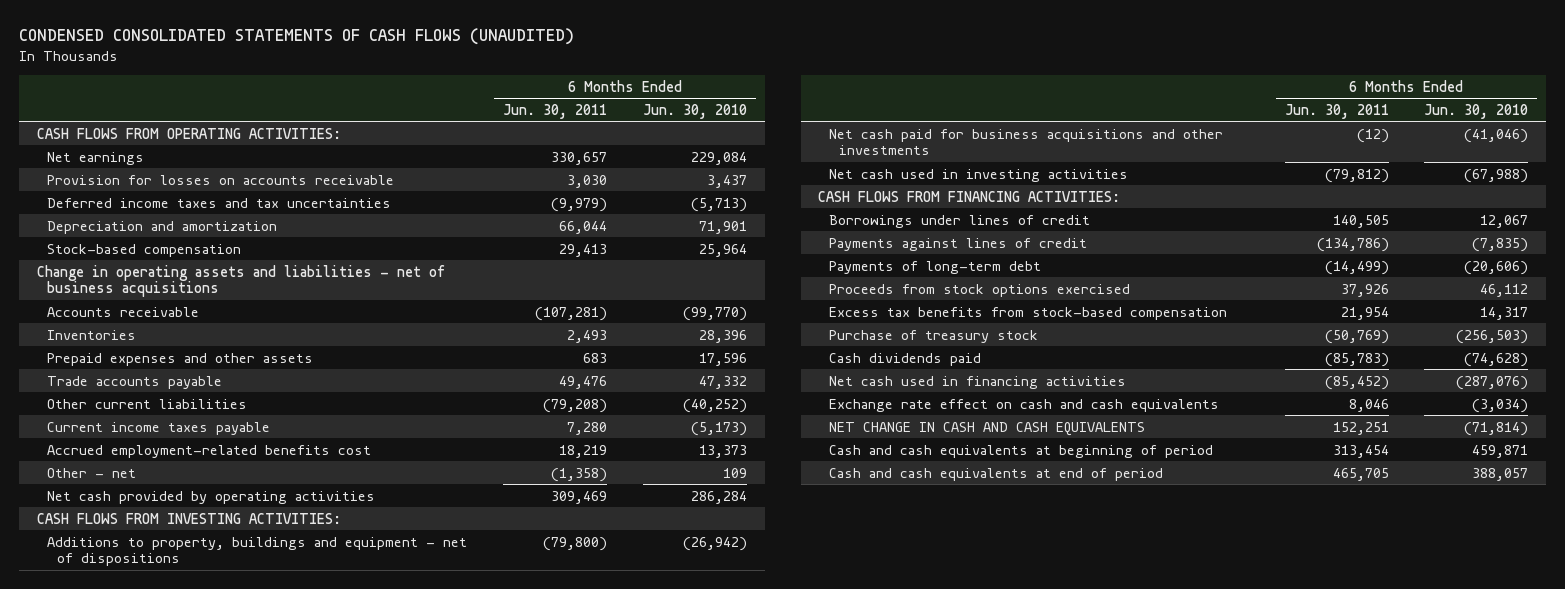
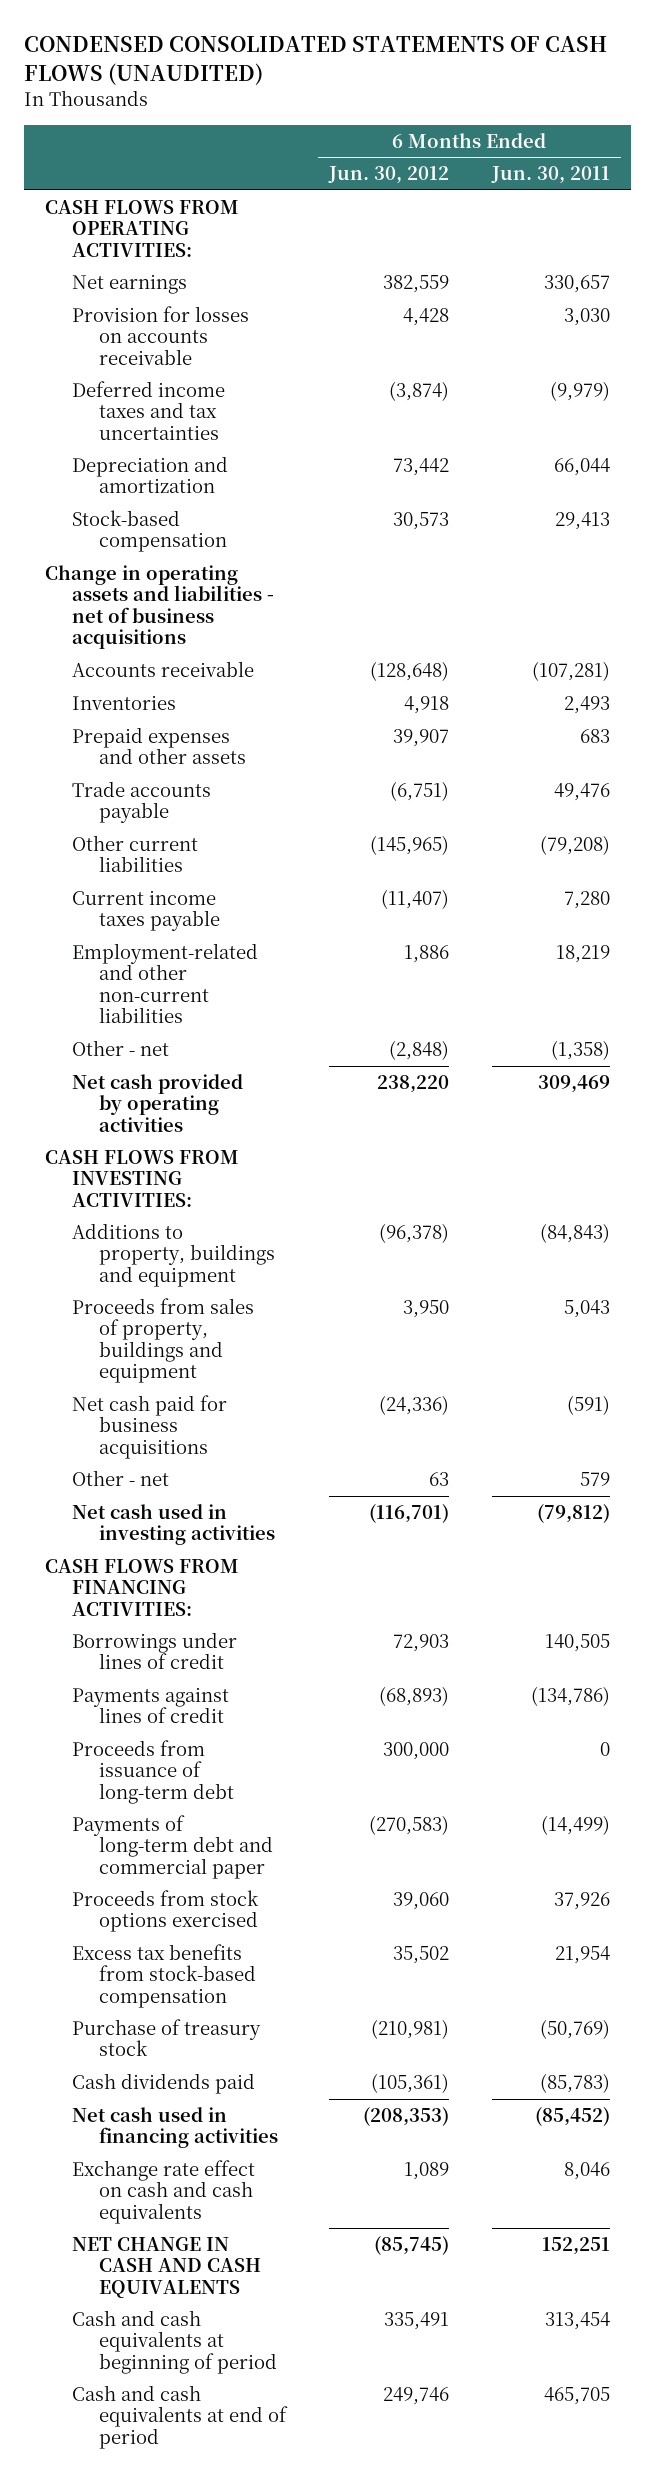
[642,103,747,119] Jun. 30, 2010 -> none
none -> [327,166,449,185] Jun. 30, 2012
[46,444,371,458] Accrued employment-related benefits cost -> [72,943,259,1024] Employment-related and other non-current liabilities
[46,536,467,567] Additions to property, buildings and equipment - net of dispositions -> [72,1223,275,1287] Additions to property, buildings and equipment
[542,536,607,551] (79,800) -> [539,1223,610,1244] (84,843)
none -> [72,1298,255,1384] Proceeds from sales of property, buildings and equipment
none -> [72,1395,228,1459] Net cash paid for business acquisitions
[828,128,1223,156] Net cash paid for business acquisitions and other investments -> [72,1470,170,1487] Other - net
[1356,128,1389,143] (12) -> [579,1472,610,1487] 579
none -> [72,1740,234,1804] Proceeds from issuance of long-term debt
[828,260,1041,274] Payments of long-term debt -> [72,1815,273,1879] Payments of long-term debt and commercial paper

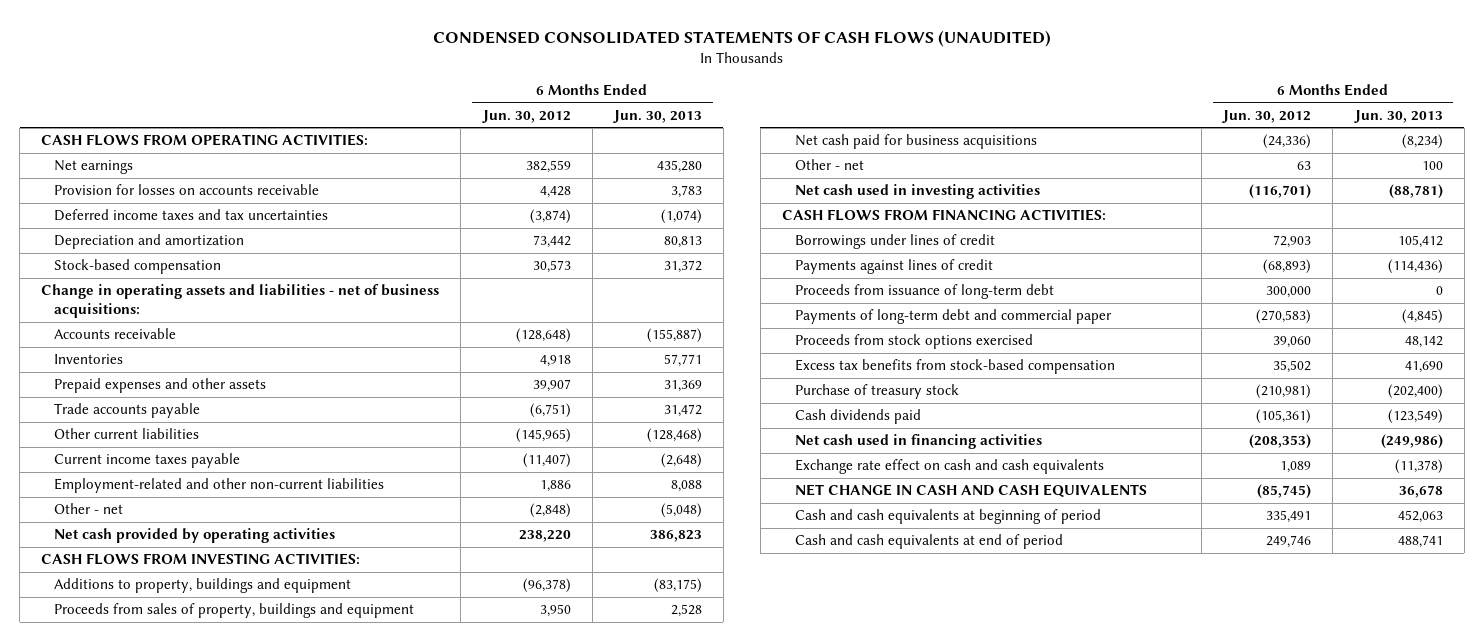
[490,166,610,185] Jun. 30, 2011 -> none
none -> [612,109,702,123] Jun. 30, 2013
[45,565,275,650] Change in operating assets and liabilities - net of business acquisitions -> [41,284,440,319] Change in operating assets and liabilities - net of business acquisitions:

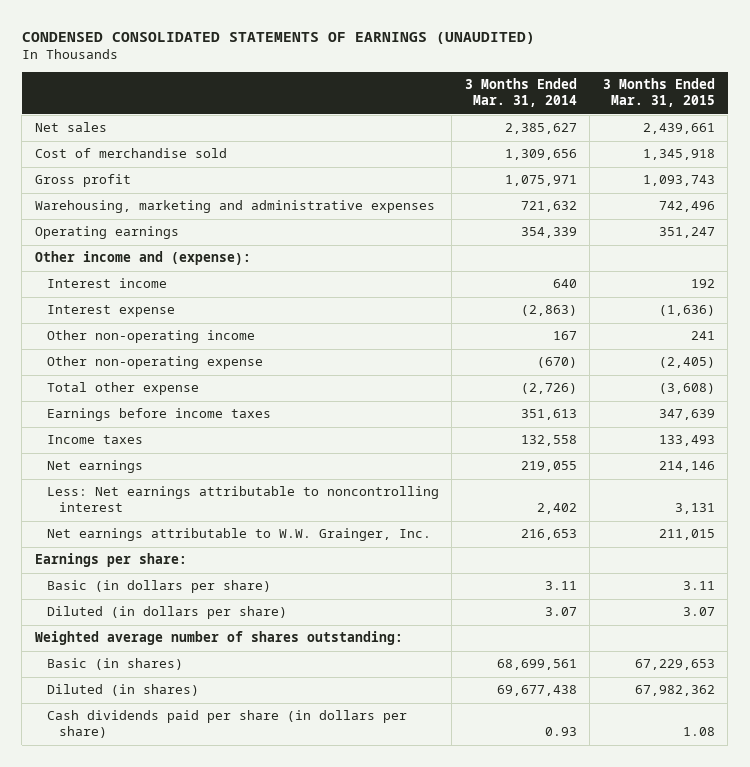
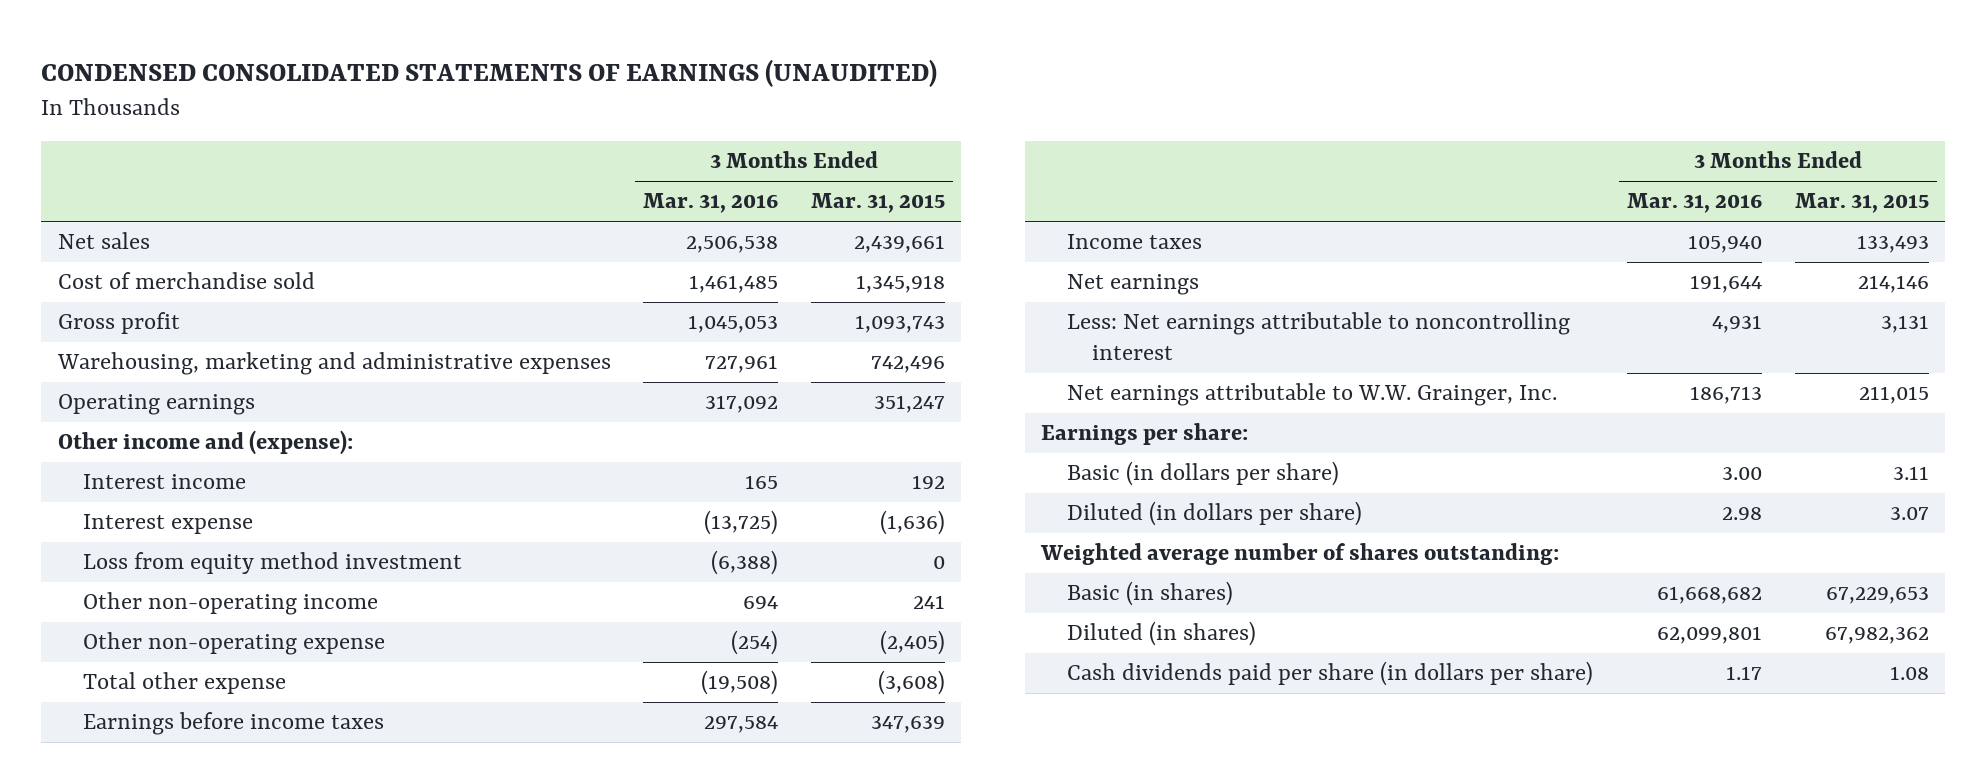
[464,78,577,108] 3 Months Ended Mar. 31, 2014 -> none
none -> [643,193,779,214] Mar. 31, 2016
none -> [82,552,462,575] Loss from equity method investment

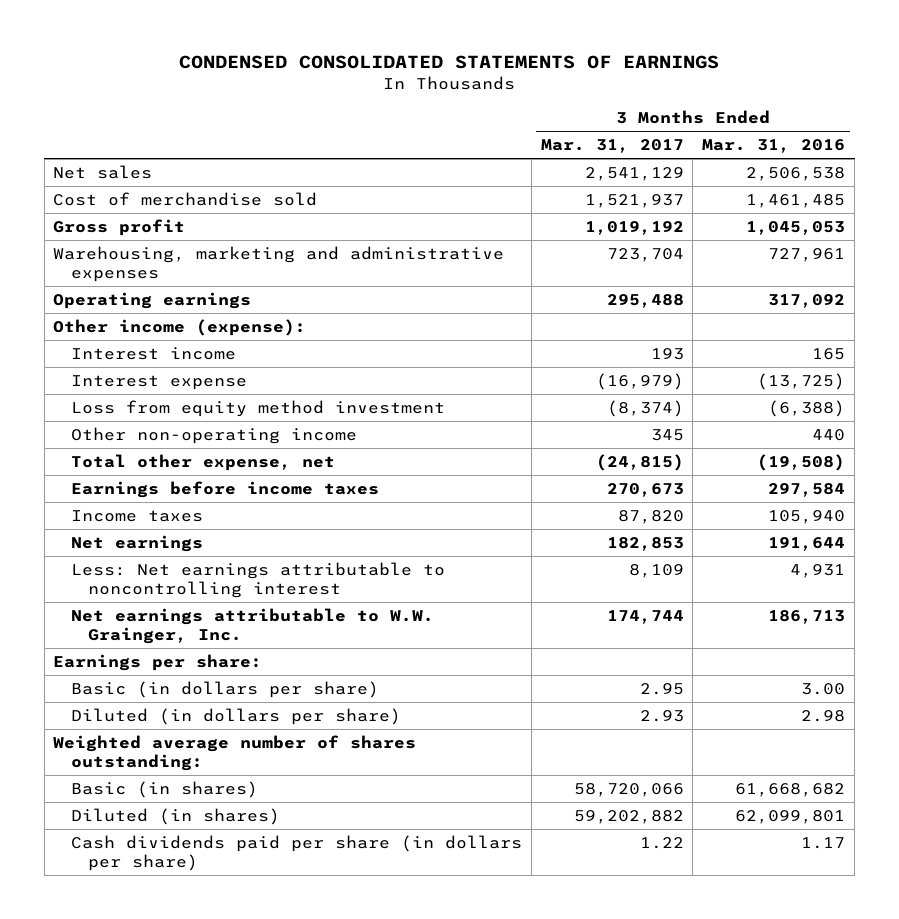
[41,58,938,87] CONDENSED CONSOLIDATED STATEMENTS OF EARNINGS (UNAUDITED) -> [179,55,720,70] CONDENSED CONSOLIDATED STATEMENTS OF EARNINGS
[810,193,945,214] Mar. 31, 2015 -> none
none -> [540,138,684,153] Mar. 31, 2017
[57,430,353,456] Other income and (expense): -> [53,318,307,336] Other income (expense):
[82,632,385,656] Other non-operating expense -> none
[743,596,779,610] 694 -> [812,428,846,441] 440
[82,672,286,695] Total other expense -> [70,453,335,471] Total other expense, net

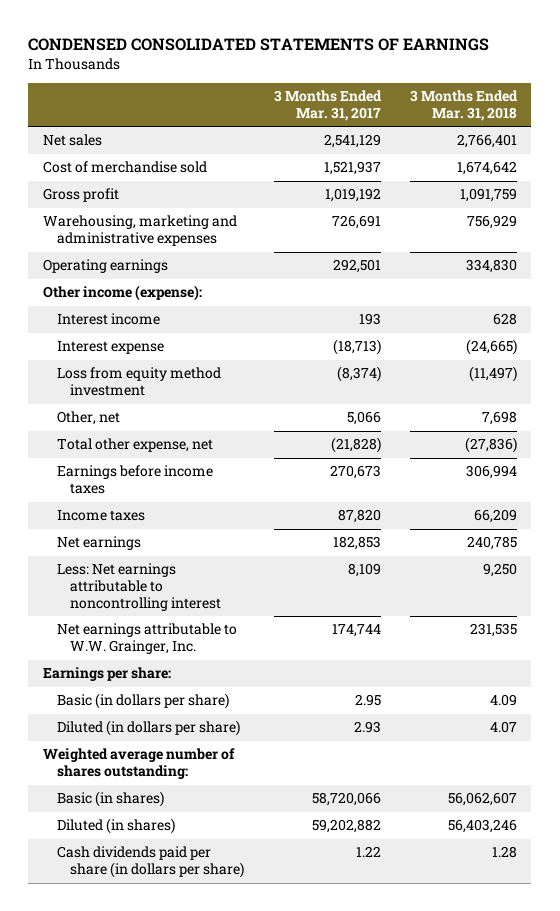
[702,138,846,153] Mar. 31, 2016 -> none
none -> [409,90,518,122] 3 Months Ended Mar. 31, 2018
[606,247,684,262] 723,704 -> [331,215,381,230] 726,691
[606,293,684,308] 295,488 -> [332,259,381,274] 292,501
[595,372,684,390] (16,979) -> [332,339,381,356] (18,713)
[70,426,357,444] Other non-operating income -> [56,411,120,426] Other, net
[650,428,684,441] 345 -> [346,411,381,426] 5,066
[595,453,684,471] (24,815) -> [330,437,381,454] (21,828)

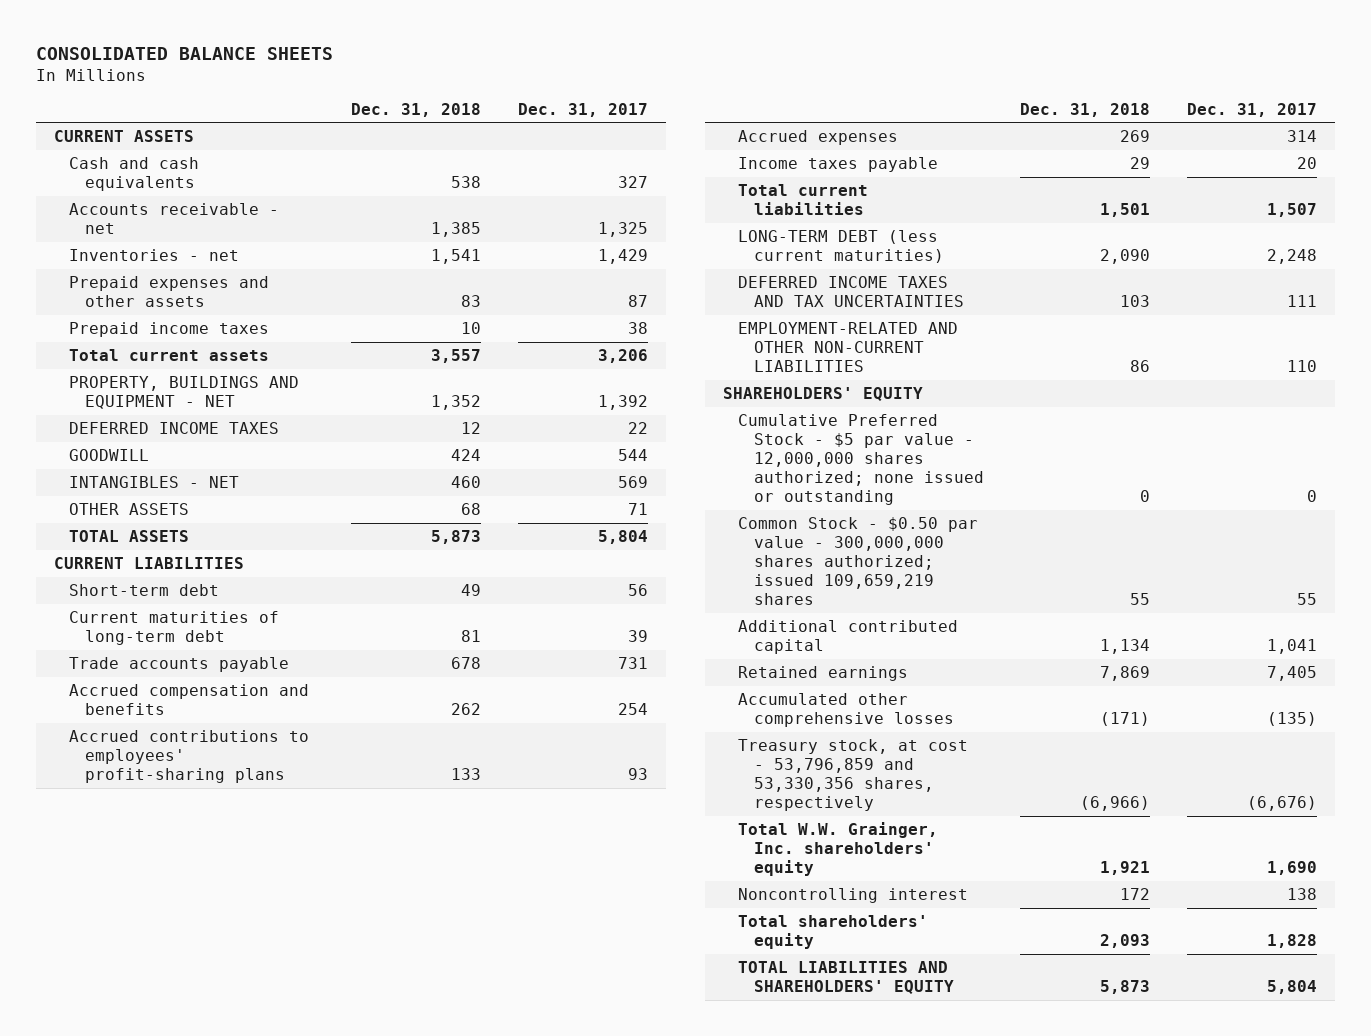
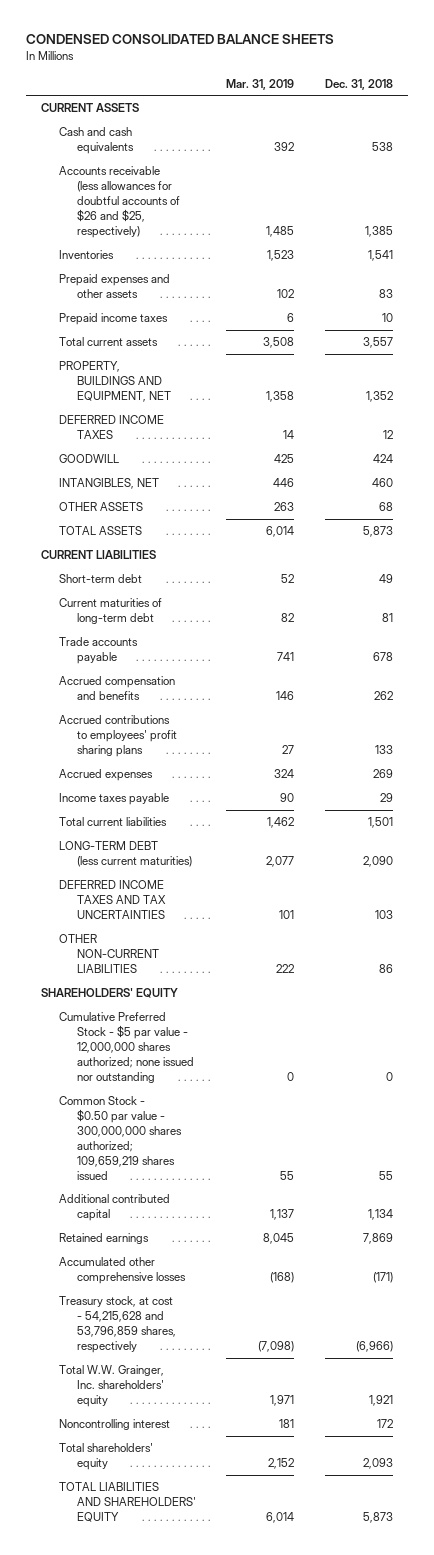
[35,46,333,60] CONSOLIDATED BALANCE SHEETS -> [25,33,334,44] CONDENSED CONSOLIDATED BALANCE SHEETS
[517,102,648,117] Dec. 31, 2017 -> none
none -> [226,78,295,90] Mar. 31, 2019
[69,202,280,234] Accounts receivable - net -> [58,166,180,238] Accounts receivable (less allowances for doubtful accounts of $26 and $25, respectively)
[69,248,240,261] Inventories - net -> [58,250,114,260] Inventories
[69,375,300,409] PROPERTY, BUILDINGS AND EQUIPMENT - NET -> [58,361,171,403] PROPERTY, BUILDINGS AND EQUIPMENT, NET
[69,475,240,488] INTANGIBLES - NET -> [58,478,159,490] INTANGIBLES, NET
[69,729,310,784] Accrued contributions to employees' profit-sharing plans -> [58,715,177,758] Accrued contributions to employees' profit sharing plans
[738,321,959,373] EMPLOYMENT-RELATED AND OTHER NON-CURRENT LIABILITIES -> [58,934,159,974] OTHER NON-CURRENT LIABILITIES
[738,413,984,506] Cumulative Preferred Stock - $5 par value - 12,000,000 shares authorized; none issued or outstanding -> [58,1012,194,1083] Cumulative Preferred Stock - $5 par value - 12,000,000 shares authorized; none issued nor outstanding
[738,516,979,606] Common Stock - $0.50 par value - 300,000,000 shares authorized; issued 109,659,219 shares -> [58,1096,182,1180] Common Stock - $0.50 par value - 300,000,000 shares authorized; 109,659,219 shares issued
[738,738,969,812] Treasury stock, at cost - 53,796,859 and 53,330,356 shares, respectively -> [58,1296,176,1353] Treasury stock, at cost - 54,215,628 and 53,796,859 shares, respectively

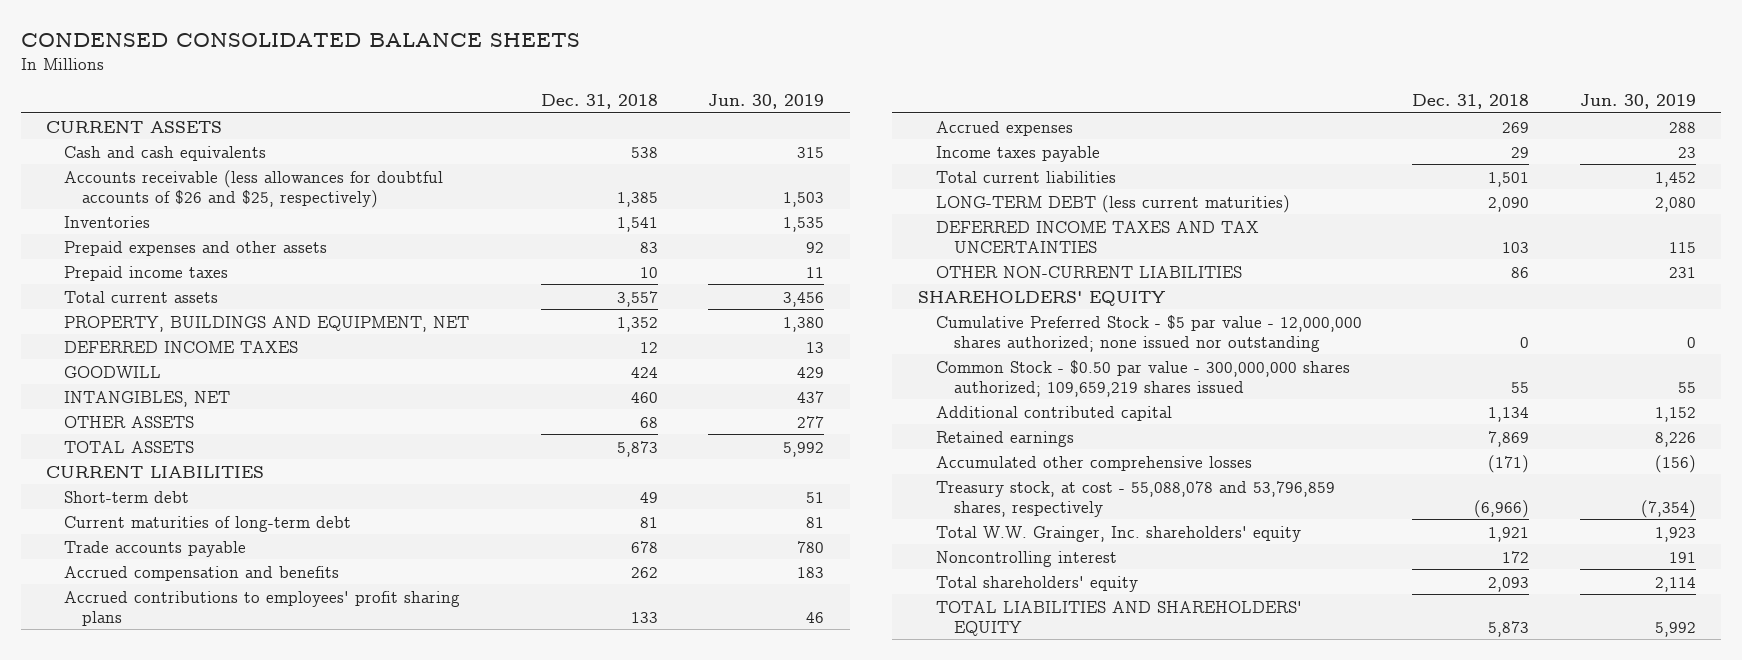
[226,78,295,90] Mar. 31, 2019 -> none
none -> [708,93,825,109] Jun. 30, 2019
[58,1296,176,1353] Treasury stock, at cost - 54,215,628 and 53,796,859 shares, respectively -> [935,480,1335,517] Treasury stock, at cost - 55,088,078 and 53,796,859 shares, respectively

